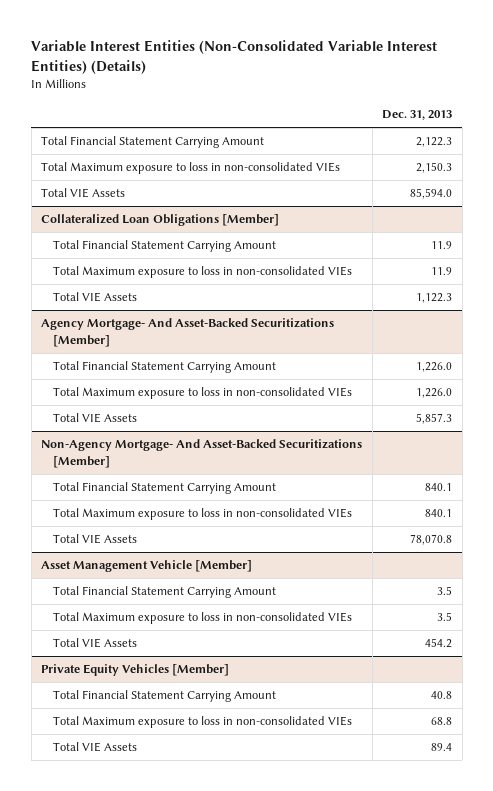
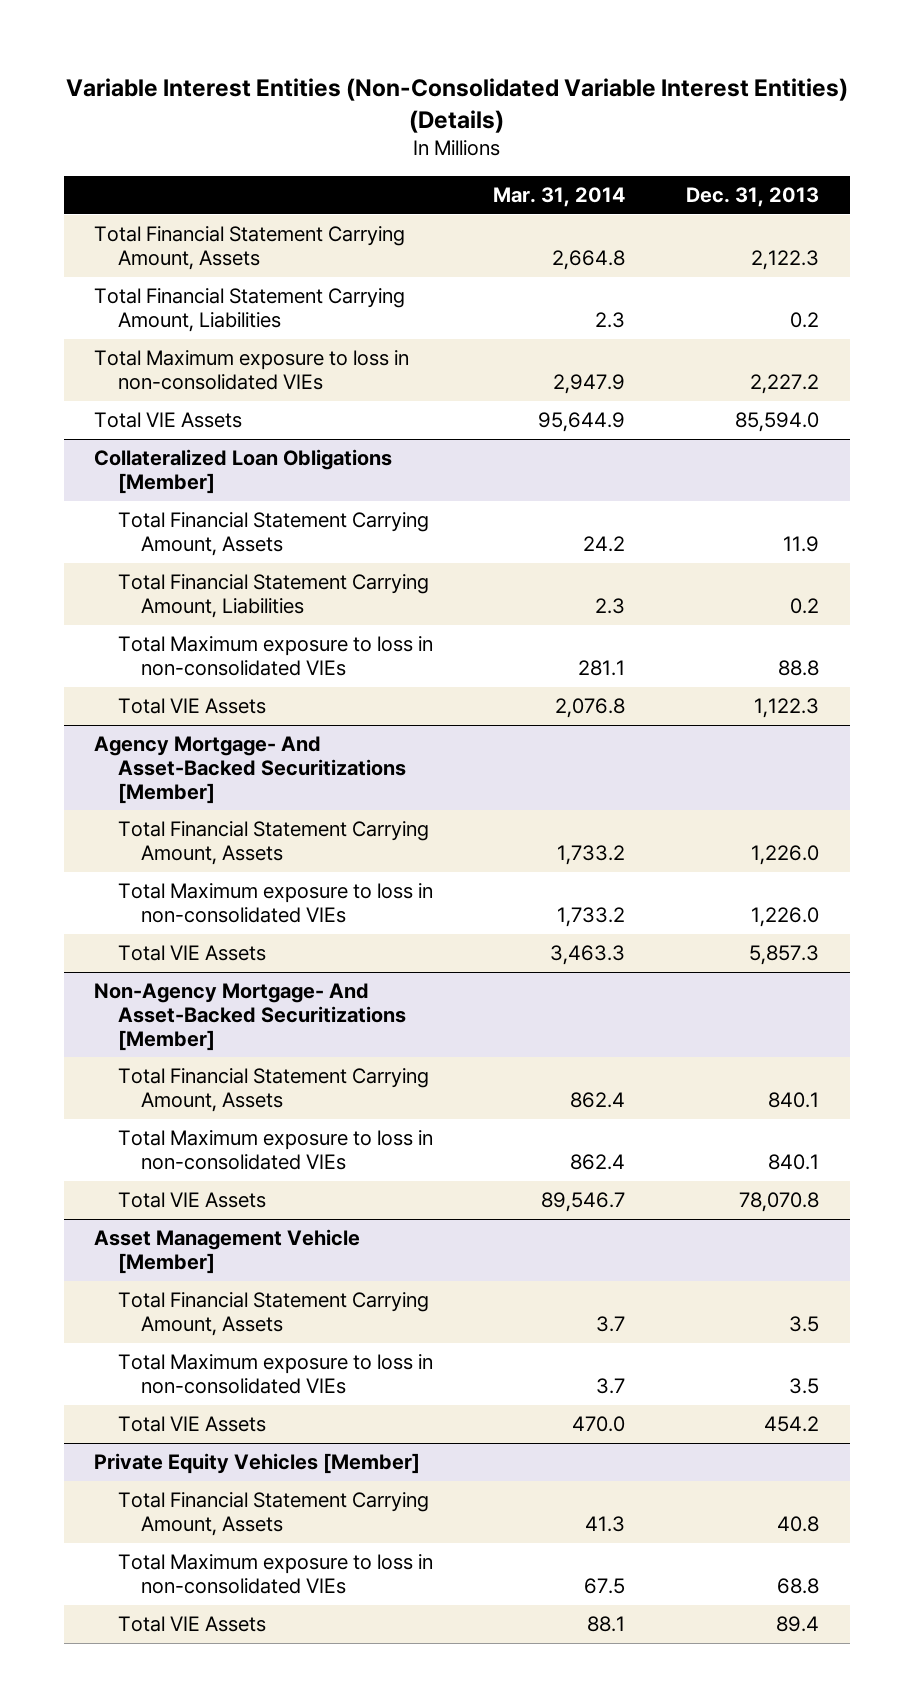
none -> [493,187,626,208] Mar. 31, 2014
[41,136,265,149] Total Financial Statement Carrying Amount -> [94,226,406,270] Total Financial Statement Carrying Amount, Assets
none -> [94,288,406,332] Total Financial Statement Carrying Amount, Liabilities
[416,162,453,174] 2,150.3 -> [750,373,820,394] 2,227.2
[52,240,276,253] Total Financial Statement Carrying Amount -> [117,512,429,556] Total Financial Statement Carrying Amount, Assets
none -> [117,574,429,618] Total Financial Statement Carrying Amount, Liabilities
[431,267,453,276] 11.9 -> [778,659,820,676] 88.8
[52,361,276,374] Total Financial Statement Carrying Amount -> [117,821,429,865] Total Financial Statement Carrying Amount, Assets
[52,482,276,495] Total Financial Statement Carrying Amount -> [117,1068,429,1112] Total Financial Statement Carrying Amount, Assets
[52,586,276,599] Total Financial Statement Carrying Amount -> [117,1292,429,1336] Total Financial Statement Carrying Amount, Assets
[52,690,276,703] Total Financial Statement Carrying Amount -> [117,1492,429,1536] Total Financial Statement Carrying Amount, Assets

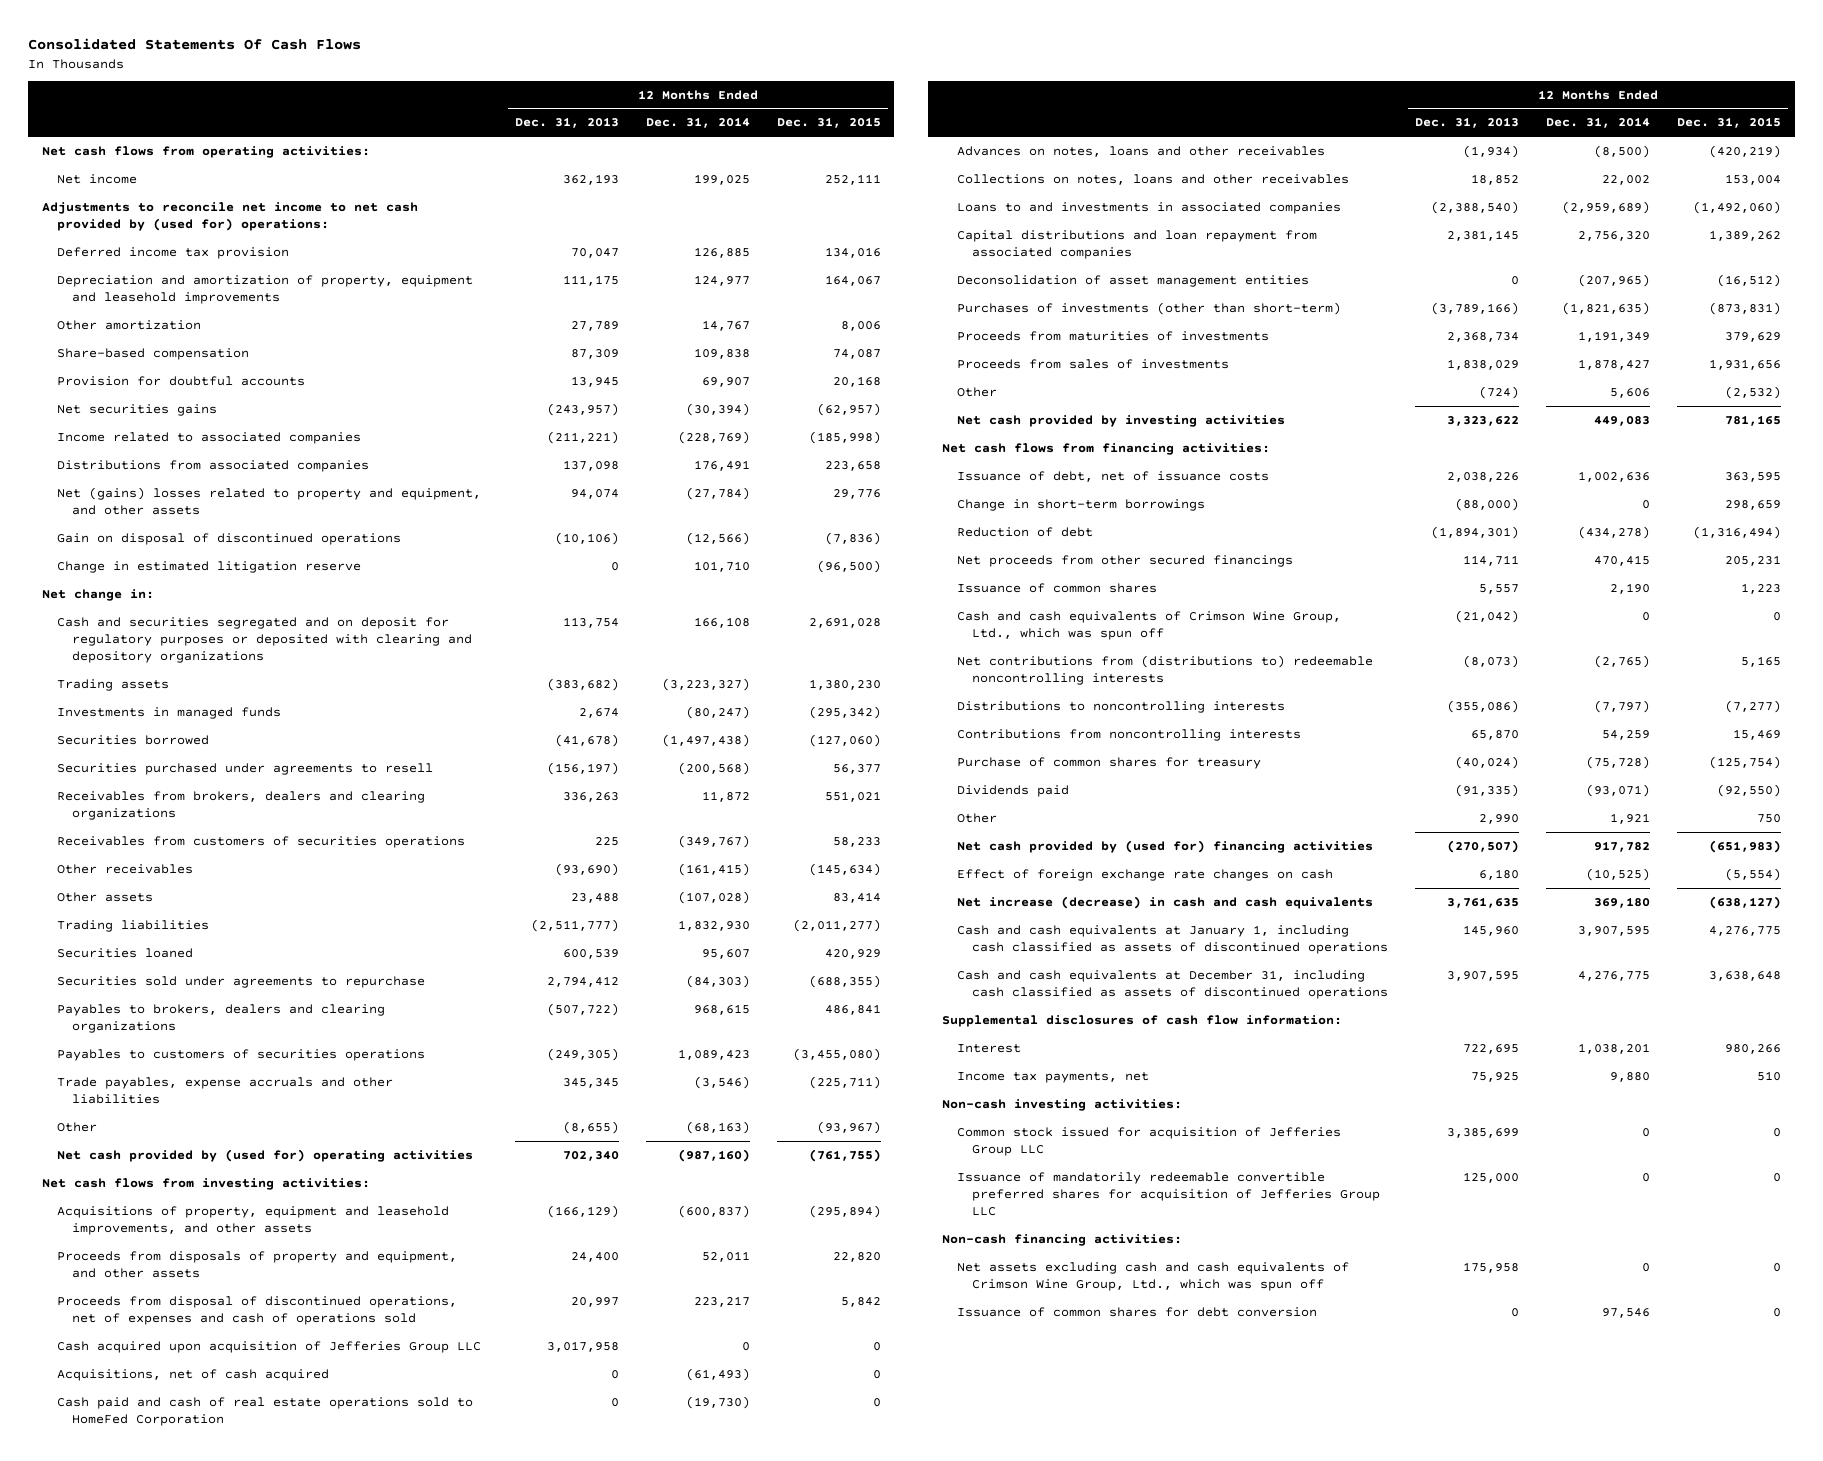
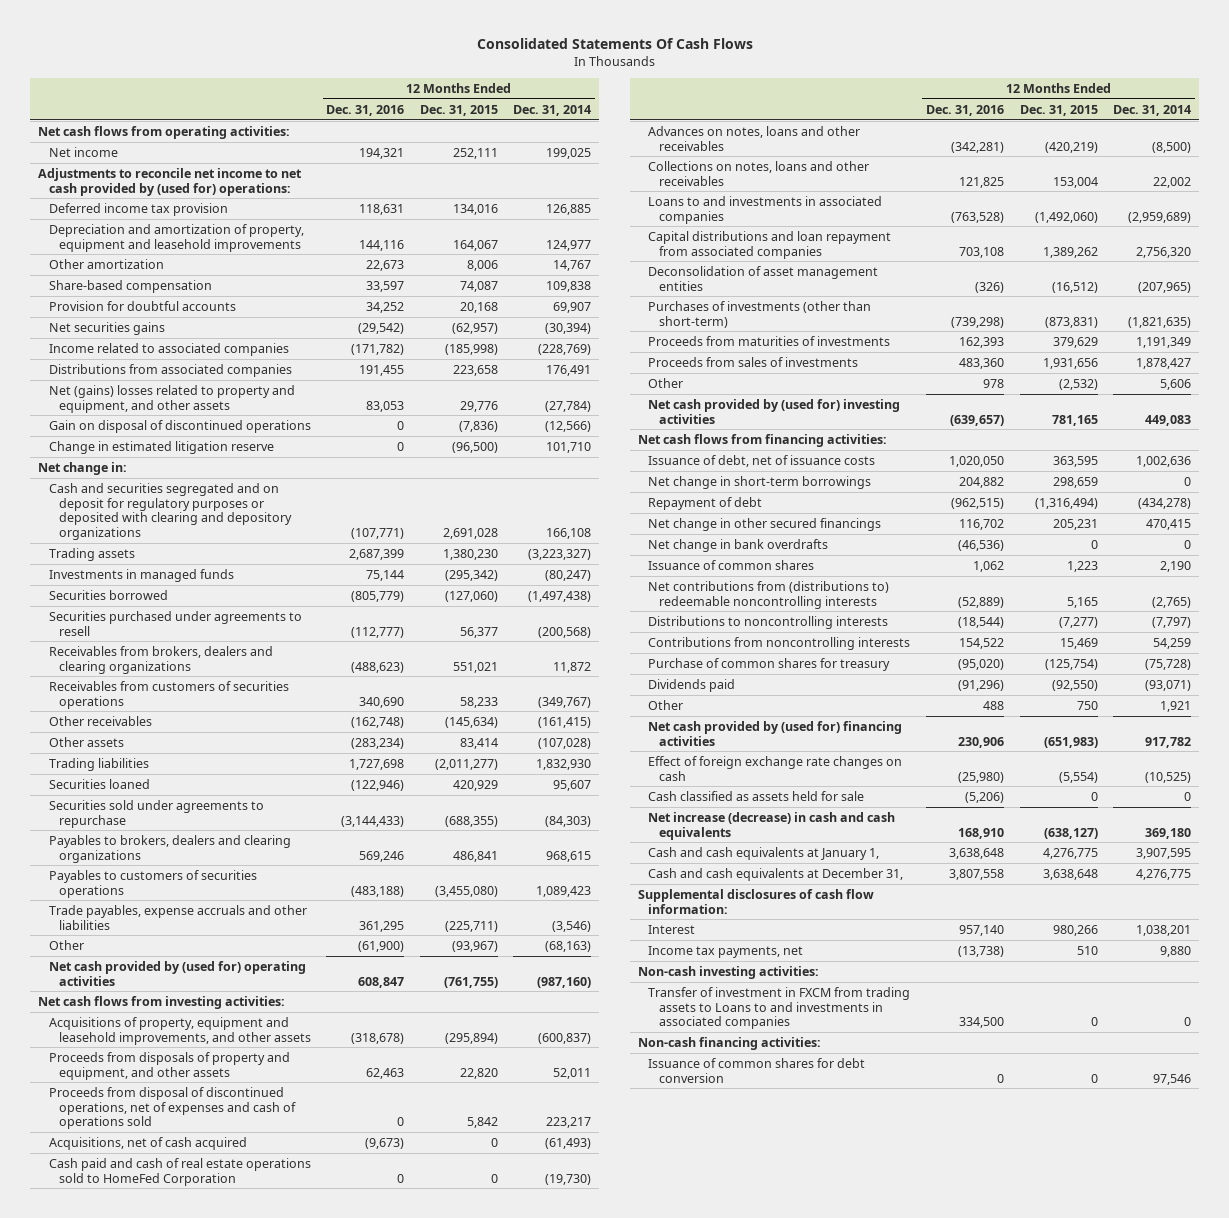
[514,117,619,129] Dec. 31, 2013 -> none
none -> [326,104,405,116] Dec. 31, 2016
[56,1340,481,1353] Cash acquired upon acquisition of Jefferies Group LLC -> none
[956,414,1285,427] Net cash provided by investing activities -> [648,398,901,424] Net cash provided by (used for) investing activities
[956,498,1205,511] Change in short-term borrowings -> [648,475,872,489] Net change in short-term borrowings
[956,526,1093,537] Reduction of debt -> [648,496,763,510] Repayment of debt
[956,554,1293,567] Net proceeds from other secured financings -> [648,517,882,531] Net change in other secured financings
none -> [648,538,829,552] Net change in bank overdrafts
[956,610,1341,641] Cash and cash equivalents of Crimson Wine Group, Ltd., which was spun off -> none
none -> [648,790,865,801] Cash classified as assets held for sale
[956,924,1388,955] Cash and cash equivalents at January 1, including cash classified as assets of discontinued operations -> [648,846,880,860] Cash and cash equivalents at January 1,
[956,969,1388,1000] Cash and cash equivalents at December 31, including cash classified as assets of discontinued operations -> [648,867,904,881] Cash and cash equivalents at December 31,
[956,1126,1341,1157] Common stock issued for acquisition of Jefferies Group LLC -> none
[956,1171,1380,1217] Issuance of mandatorily redeemable convertible preferred shares for acquisition of Jefferies Group LLC -> none
none -> [648,986,911,1030] Transfer of investment in FXCM from trading assets to Loans to and investments in associated companies
[956,1261,1349,1292] Net assets excluding cash and cash equivalents of Crimson Wine Group, Ltd., which was spun off -> none

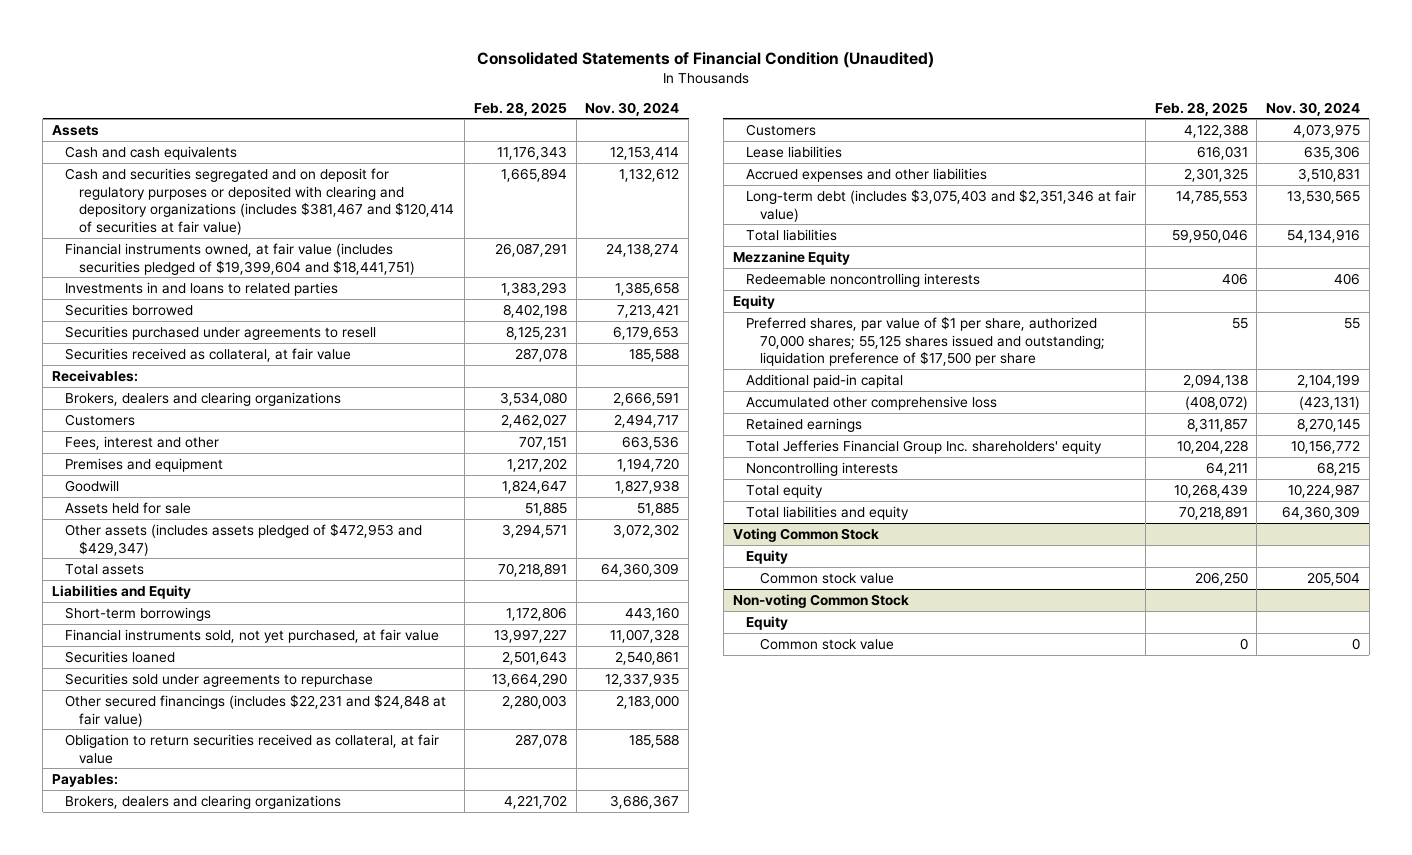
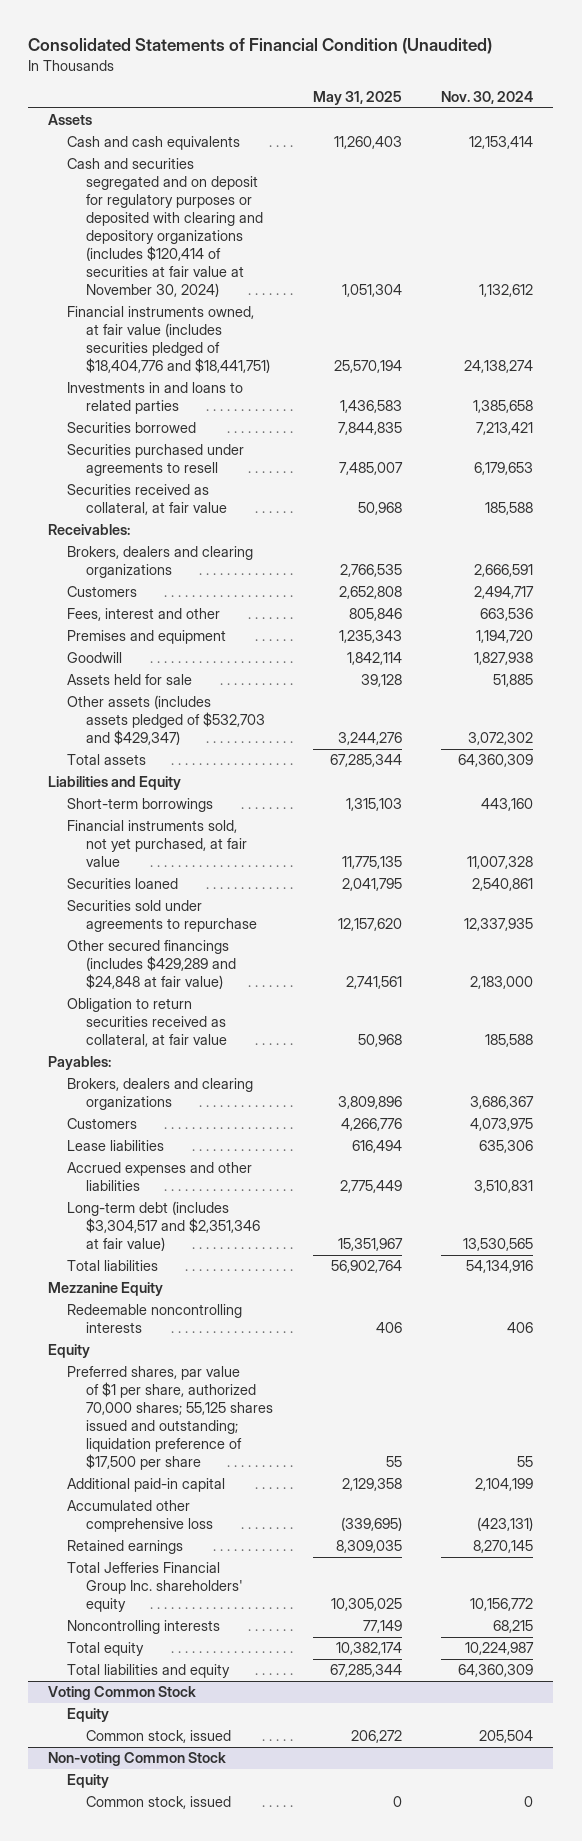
[473,101,567,116] Feb. 28, 2025 -> none
none -> [312,91,402,106] May 31, 2025
[65,167,454,236] Cash and securities segregated and on deposit for regulatory purposes or deposited with clearing and depository organizations (includes $381,467 and $120,414 of securities at fair value) -> [67,158,264,297] Cash and securities segregated and on deposit for regulatory purposes or deposited with clearing and depository organizations (includes $120,414 of securities at fair value at November 30, 2024)
[65,242,415,275] Financial instruments owned, at fair value (includes securities pledged of $19,399,604 and $18,441,751) -> [67,306,271,374] Financial instruments owned, at fair value (includes securities pledged of $18,404,776 and $18,441,751)
[65,522,423,556] Other assets (includes assets pledged of $472,953 and $429,347) -> [67,695,266,746] Other assets (includes assets pledged of $532,703 and $429,347)
[65,693,447,727] Other secured financings (includes $22,231 and $24,848 at fair value) -> [67,940,237,990] Other secured financings (includes $429,289 and $24,848 at fair value)
[746,188,1137,222] Long-term debt (includes $3,075,403 and $2,351,346 at fair value) -> [67,1201,261,1252] Long-term debt (includes $3,304,517 and $2,351,346 at fair value)
[759,571,894,584] Common stock value -> [86,1730,232,1744] Common stock, issued
[759,637,894,650] Common stock value -> [86,1796,232,1810] Common stock, issued

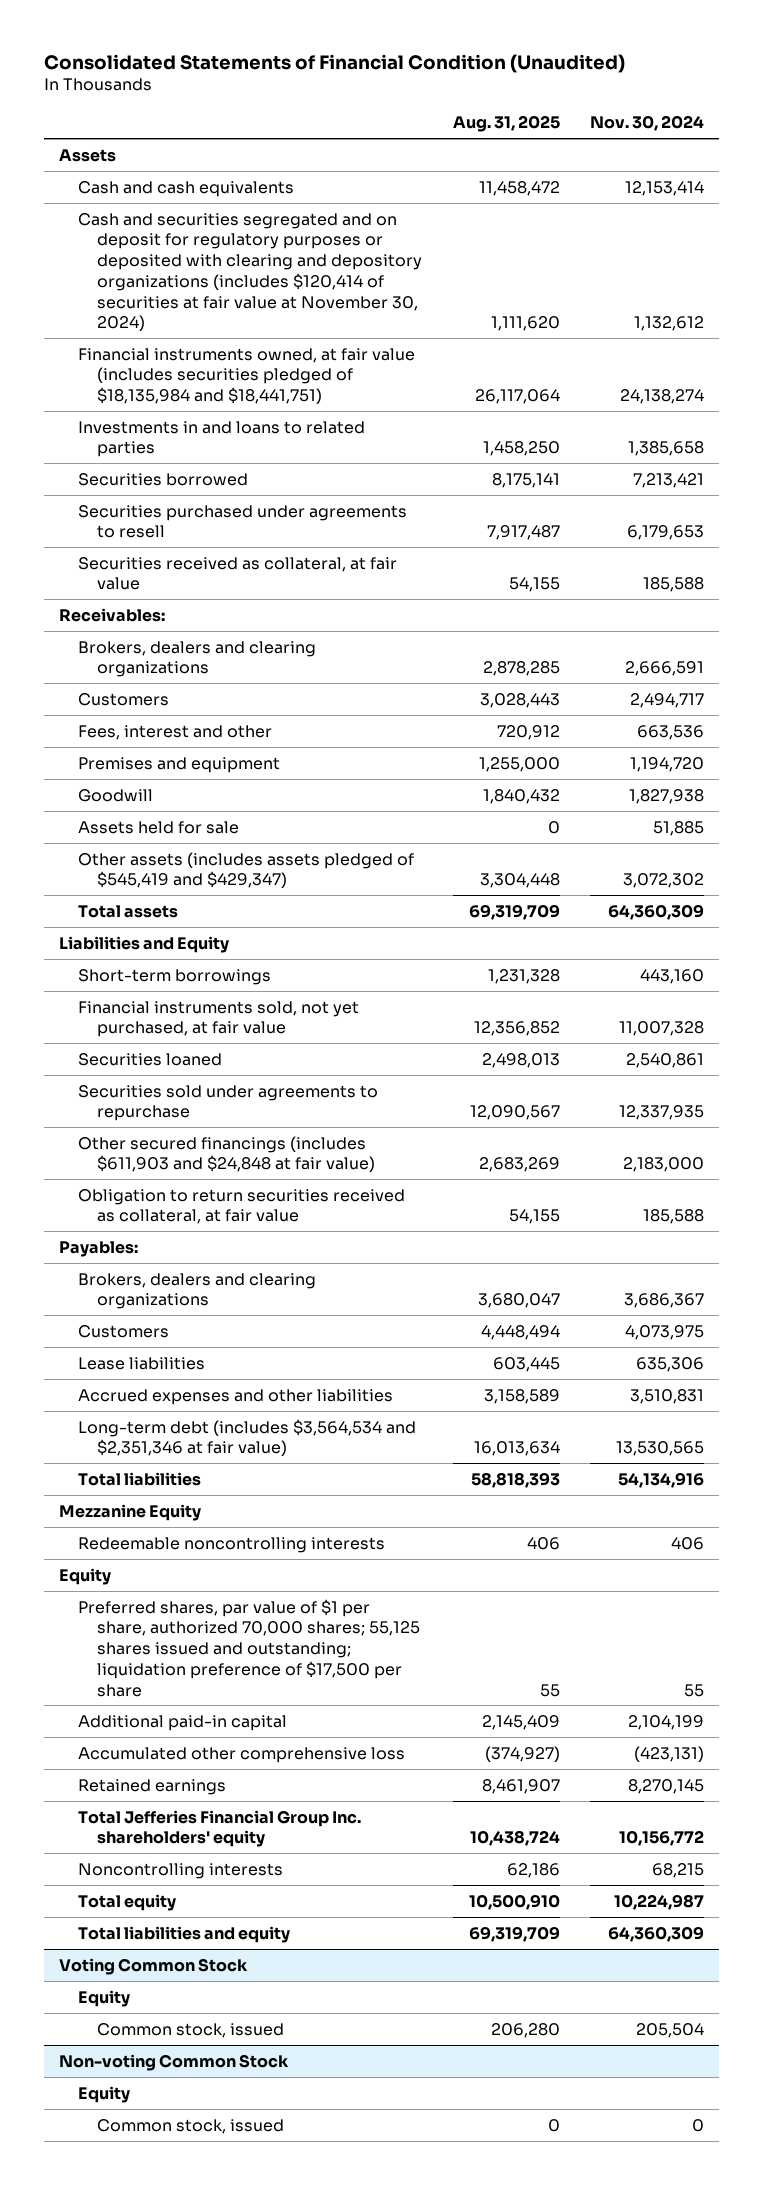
[312,91,402,106] May 31, 2025 -> none
none -> [452,115,560,133] Aug. 31, 2025
[67,306,271,374] Financial instruments owned, at fair value (includes securities pledged of $18,404,776 and $18,441,751) -> [77,347,415,405] Financial instruments owned, at fair value (includes securities pledged of $18,135,984 and $18,441,751)
[67,695,266,746] Other assets (includes assets pledged of $532,703 and $429,347) -> [77,851,414,889] Other assets (includes assets pledged of $545,419 and $429,347)
[67,940,237,990] Other secured financings (includes $429,289 and $24,848 at fair value) -> [77,1135,376,1173] Other secured financings (includes $611,903 and $24,848 at fair value)
[67,1201,261,1252] Long-term debt (includes $3,304,517 and $2,351,346 at fair value) -> [77,1418,416,1457] Long-term debt (includes $3,564,534 and $2,351,346 at fair value)

